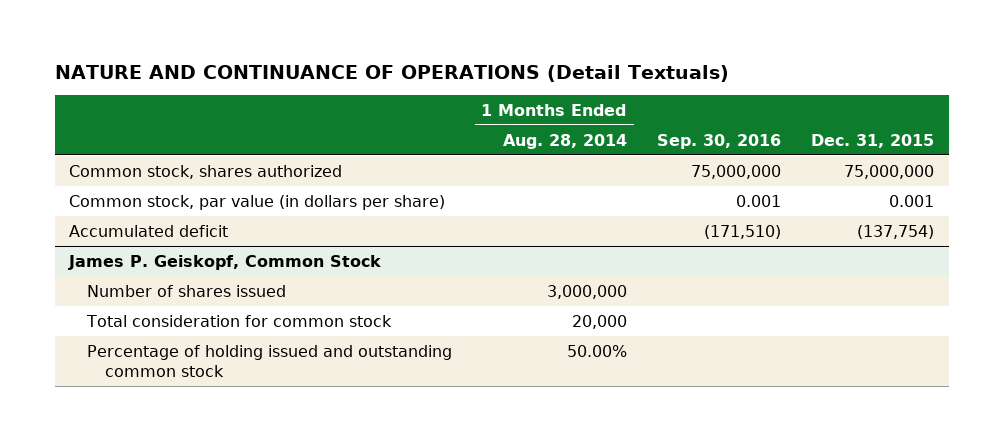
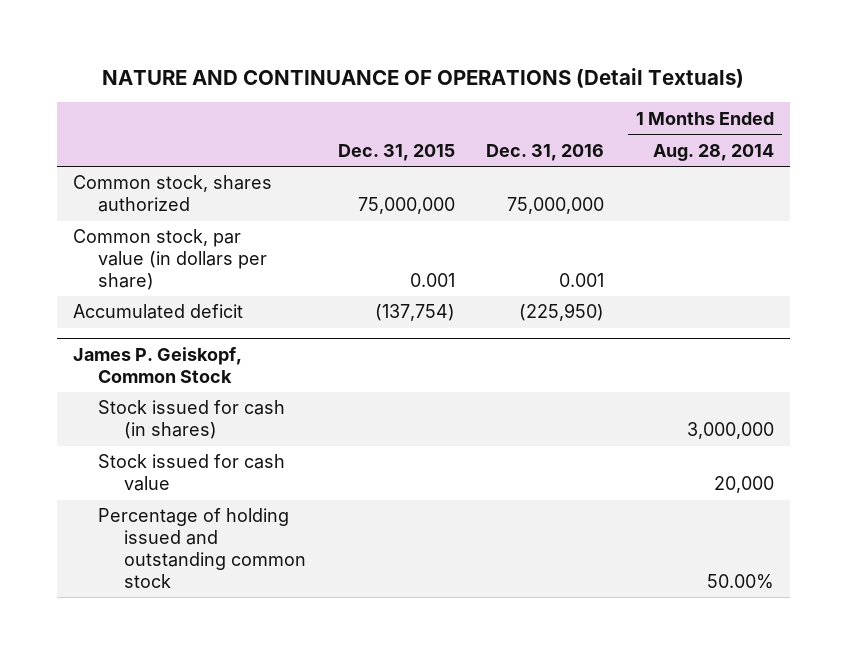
[656,133,781,149] Sep. 30, 2016 -> none
none -> [486,143,605,161] Dec. 31, 2016
[87,284,287,297] Number of shares issued -> [98,400,286,440] Stock issued for cash (in shares)
[86,314,393,327] Total consideration for common stock -> [98,454,286,492] Stock issued for cash value

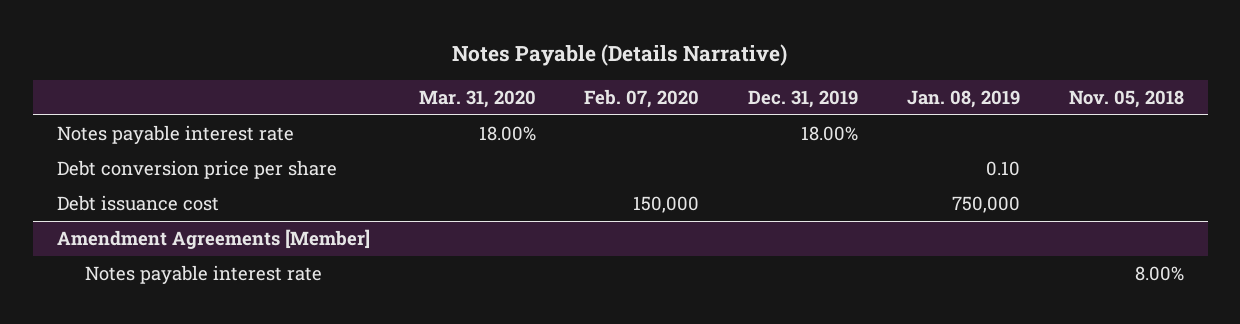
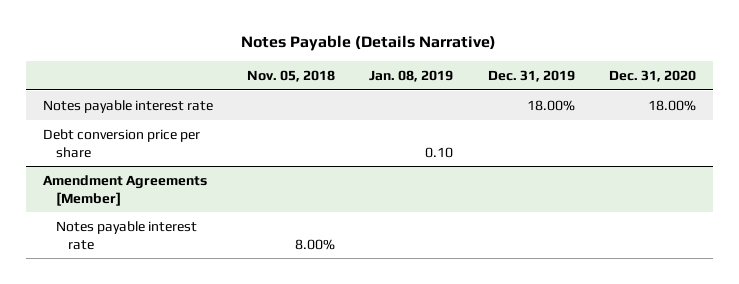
[418,89,536,108] Mar. 31, 2020 -> none
[584,88,700,108] Feb. 07, 2020 -> none
none -> [608,70,696,83] Dec. 31, 2020
[56,195,219,212] Debt issuance cost -> none

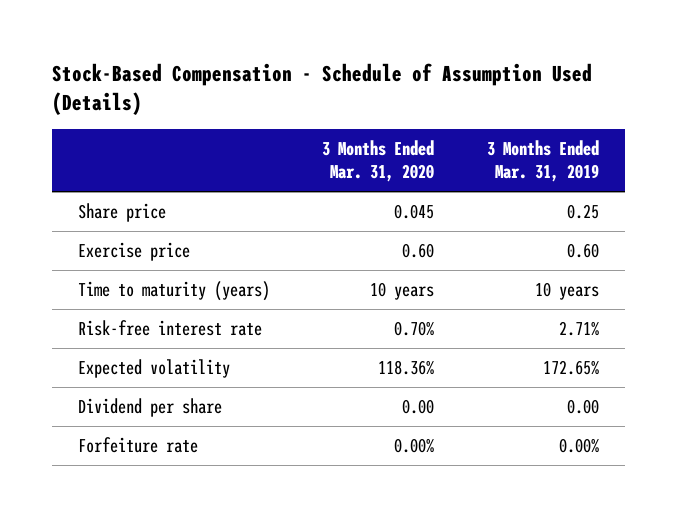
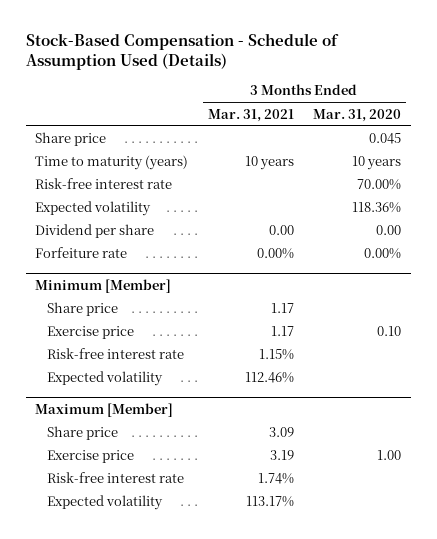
[486,139,599,183] 3 Months Ended Mar. 31, 2019 -> none
none -> [207,108,294,122] Mar. 31, 2021
[77,241,190,261] Exercise price -> none
[394,320,435,336] 0.70% -> [357,179,402,191] 70.00%
none -> [35,278,172,293] Minimum [Member]
none -> [47,302,119,317] Share price
none -> [47,326,135,340] Exercise price
none -> [47,348,185,360] Risk-free interest rate
none -> [47,371,164,387] Expected volatility
none -> [35,402,174,417] Maximum [Member]
none -> [47,426,119,441] Share price
none -> [47,450,135,464] Exercise price
none -> [47,472,185,484] Risk-free interest rate
none -> [47,495,164,511] Expected volatility

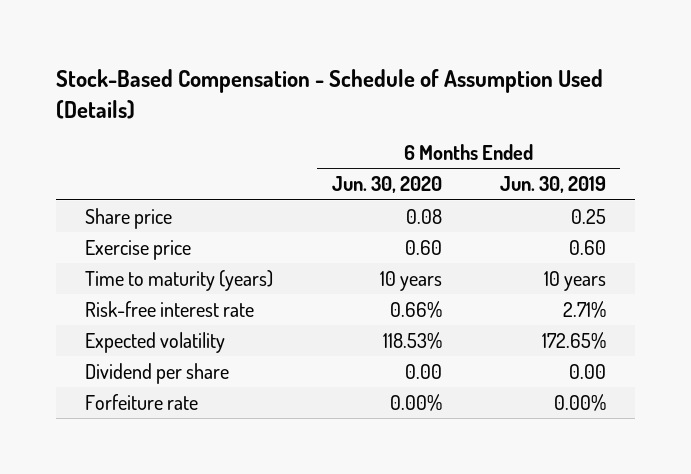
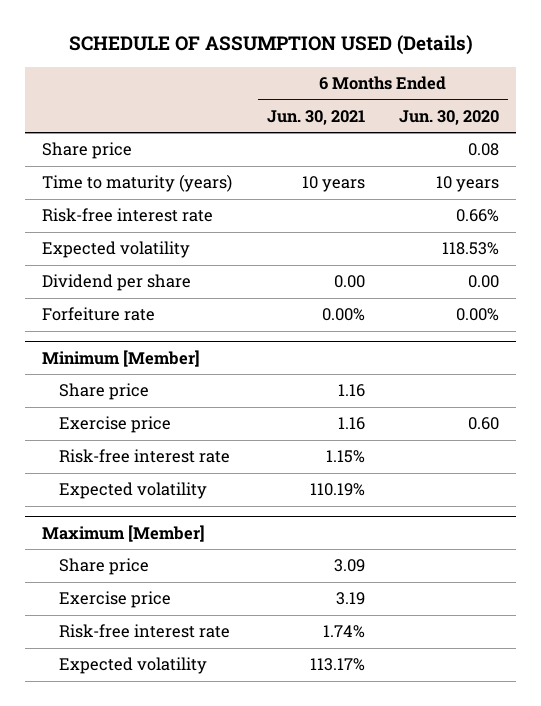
[56,69,604,119] Stock-Based Compensation - Schedule of Assumption Used (Details) -> [68,35,473,56] SCHEDULE OF ASSUMPTION USED (Details)
[499,176,606,194] Jun. 30, 2019 -> none
none -> [266,109,365,125] Jun. 30, 2021
[85,239,192,260] Exercise price -> none
none -> [42,349,201,367] Minimum [Member]
none -> [58,383,149,401] Share price
none -> [58,416,171,434] Exercise price
none -> [58,449,230,464] Risk-free interest rate
none -> [58,482,207,500] Expected volatility
none -> [42,524,206,542] Maximum [Member]
none -> [58,558,149,576] Share price
none -> [58,591,171,609] Exercise price
none -> [58,624,230,639] Risk-free interest rate
none -> [58,657,207,675] Expected volatility

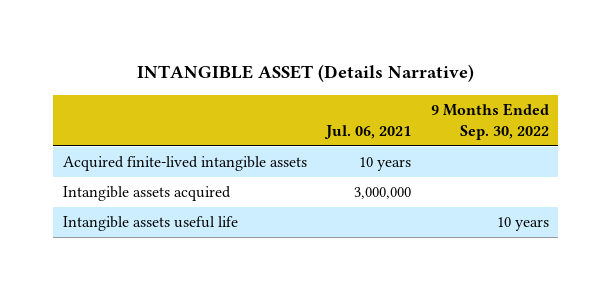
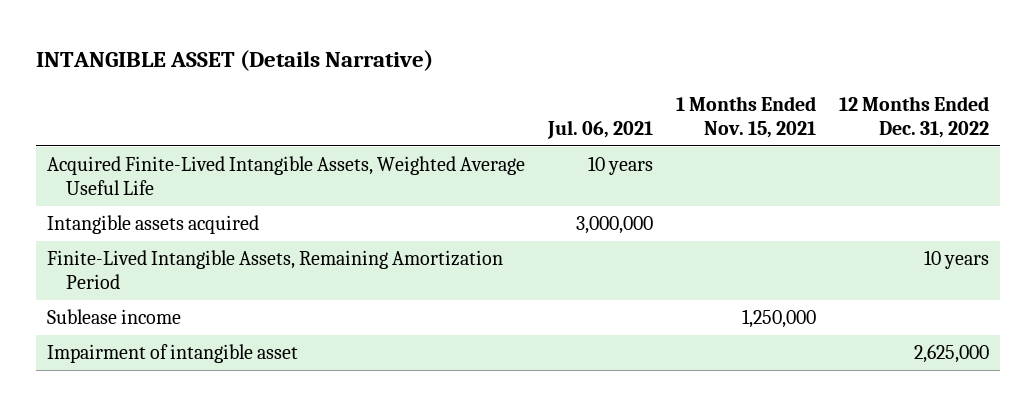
[430,102,549,140] 9 Months Ended Sep. 30, 2022 -> none
none -> [675,96,816,138] 1 Months Ended Nov. 15, 2021
none -> [838,96,989,138] 12 Months Ended Dec. 31, 2022
[62,156,307,172] Acquired finite-lived intangible assets -> [47,156,526,196] Acquired Finite-Lived Intangible Assets, Weighted Average Useful Life
[62,216,238,232] Intangible assets useful life -> [47,250,504,290] Finite-Lived Intangible Assets, Remaining Amortization Period
none -> [47,309,182,325] Sublease income
none -> [47,344,299,364] Impairment of intangible asset

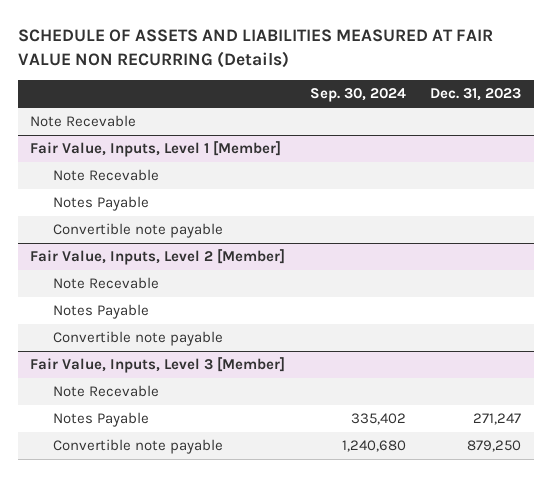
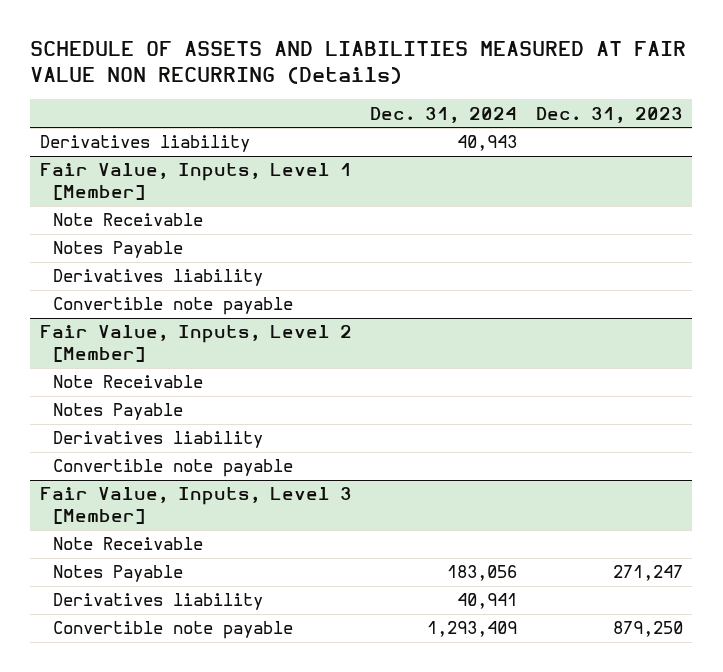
[309,88,406,103] Sep. 30, 2024 -> none
none -> [370,106,518,123] Dec. 31, 2024
[30,115,137,128] Note Recevable -> none
none -> [39,135,250,153] Derivatives liability
[53,169,160,182] Note Recevable -> [52,213,203,227] Note Receivable
none -> [52,269,263,287] Derivatives liability
[53,277,160,290] Note Recevable -> [52,375,203,389] Note Receivable
none -> [52,431,263,449] Derivatives liability
[53,385,160,398] Note Recevable -> [52,537,203,551] Note Receivable
none -> [52,593,263,611] Derivatives liability

